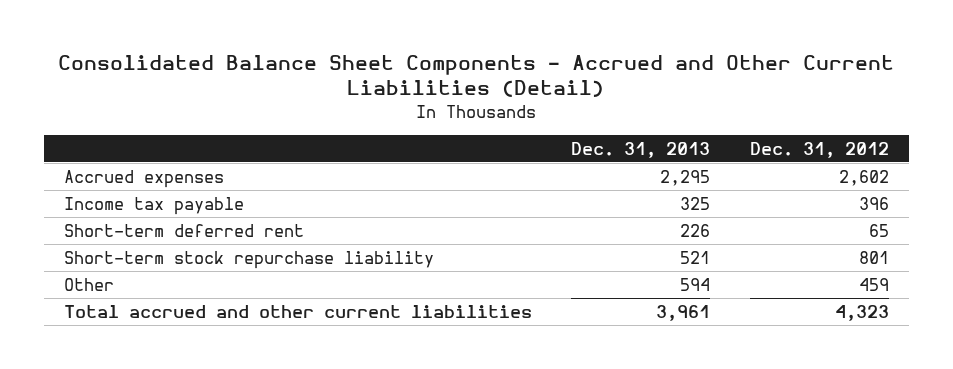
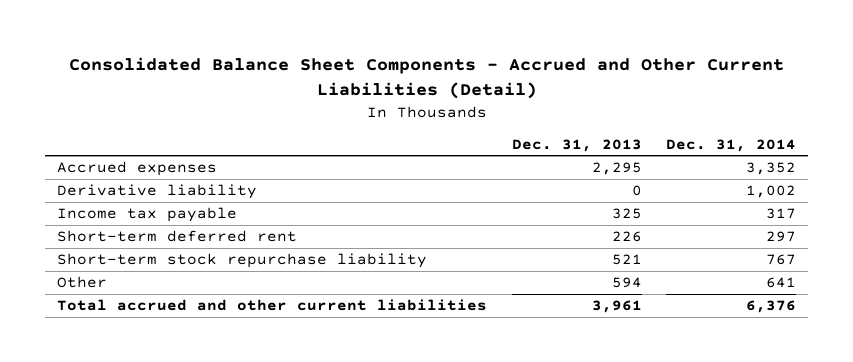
[750,141,890,158] Dec. 31, 2012 -> none
none -> [665,138,796,152] Dec. 31, 2014
none -> [57,184,258,200] Derivative liability

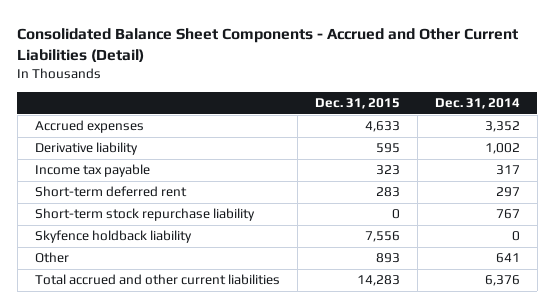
[511,138,642,152] Dec. 31, 2013 -> none
none -> [314,98,400,110] Dec. 31, 2015
none -> [34,230,192,244] Skyfence holdback liability

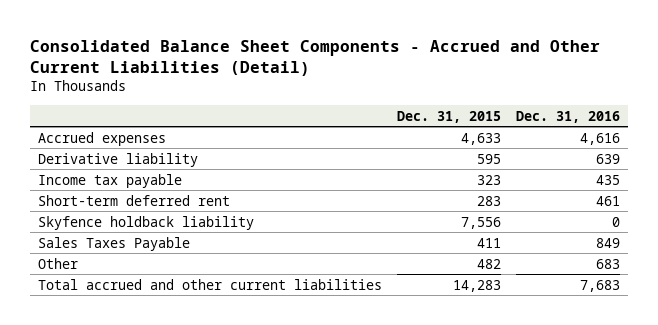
[434,98,520,110] Dec. 31, 2014 -> none
none -> [516,110,621,123] Dec. 31, 2016
[34,208,255,222] Short-term stock repurchase liability -> none
none -> [37,236,190,251] Sales Taxes Payable
[375,253,400,264] 893 -> [477,258,502,269] 482

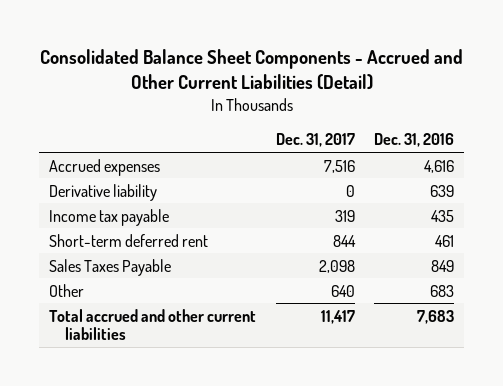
[397,110,502,123] Dec. 31, 2015 -> none
none -> [275,133,355,148] Dec. 31, 2017
[37,215,254,230] Skyfence holdback liability -> none

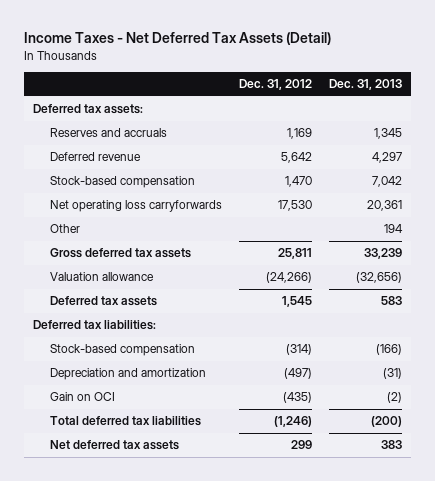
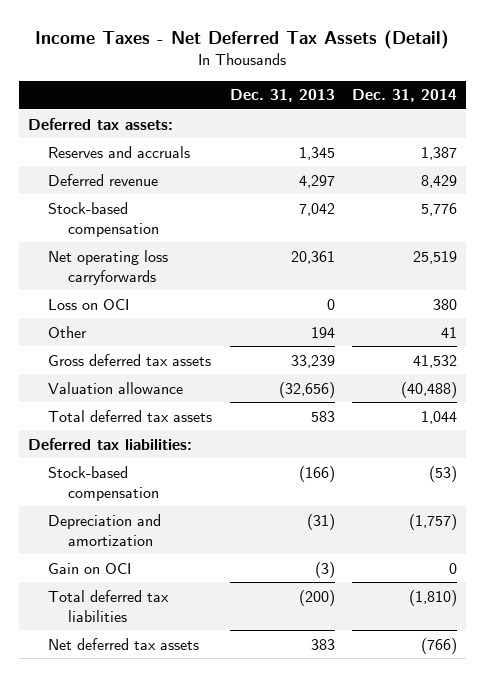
[238,79,312,91] Dec. 31, 2012 -> none
none -> [351,89,457,103] Dec. 31, 2014
none -> [48,298,130,310] Loss on OCI
[49,296,157,307] Deferred tax assets -> [48,409,213,422] Total deferred tax assets
[387,392,403,404] (2) -> [314,561,335,578] (3)

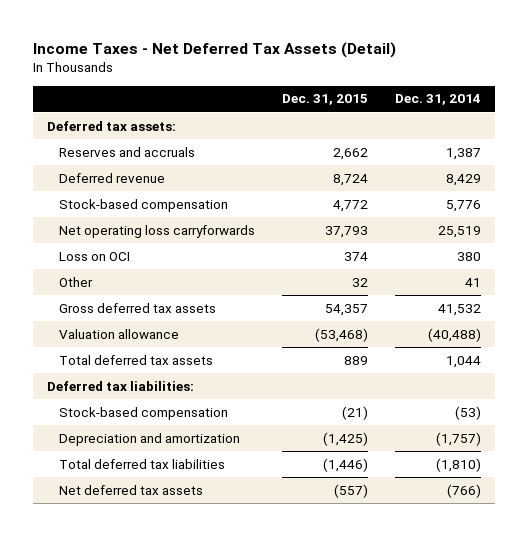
[229,89,335,103] Dec. 31, 2013 -> none
none -> [282,94,369,106] Dec. 31, 2015
[48,562,132,574] Gain on OCI -> none

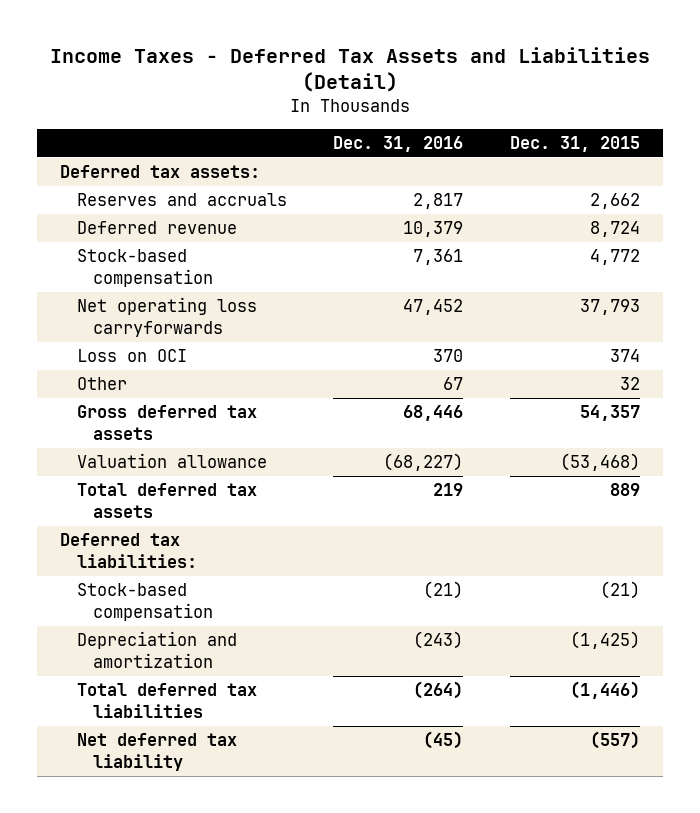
[32,41,396,58] Income Taxes - Net Deferred Tax Assets (Detail) -> [50,46,651,93] Income Taxes - Deferred Tax Assets and Liabilities (Detail)
[395,94,482,106] Dec. 31, 2014 -> none
none -> [333,136,464,153] Dec. 31, 2016
[58,484,203,495] Net deferred tax assets -> [76,733,237,771] Net deferred tax liability

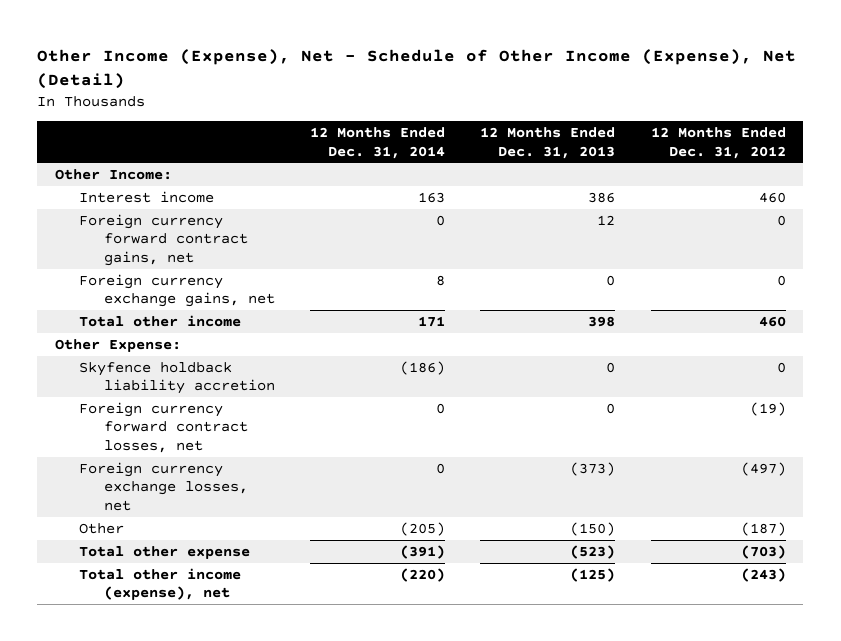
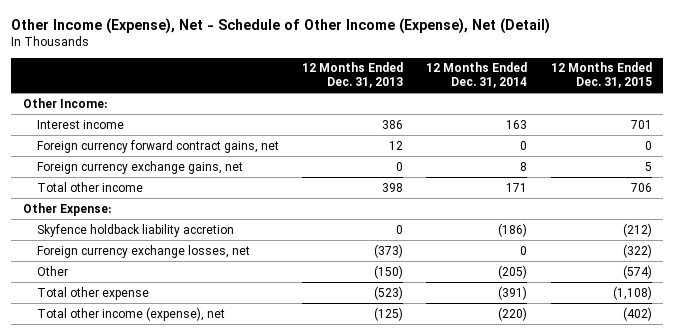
[650,127,786,159] 12 Months Ended Dec. 31, 2012 -> none
none -> [550,62,652,89] 12 Months Ended Dec. 31, 2015
[79,401,248,453] Foreign currency forward contract losses, net -> none

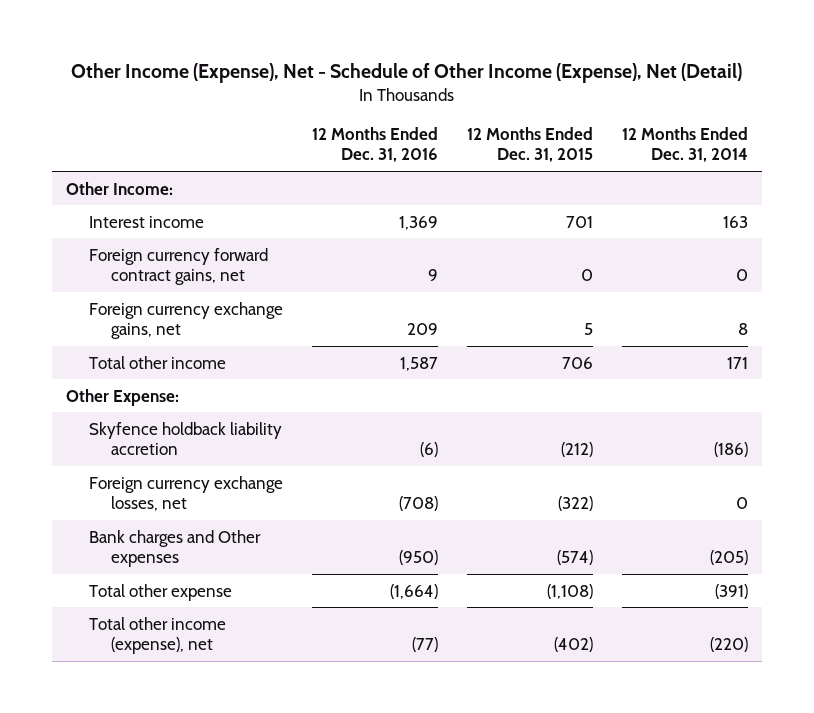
[301,62,403,89] 12 Months Ended Dec. 31, 2013 -> none
none -> [311,127,438,163] 12 Months Ended Dec. 31, 2016
[36,265,68,276] Other -> [88,529,261,567] Bank charges and Other expenses

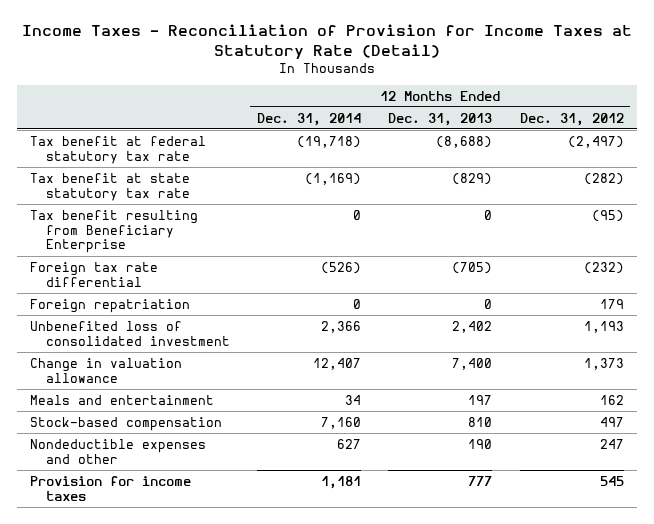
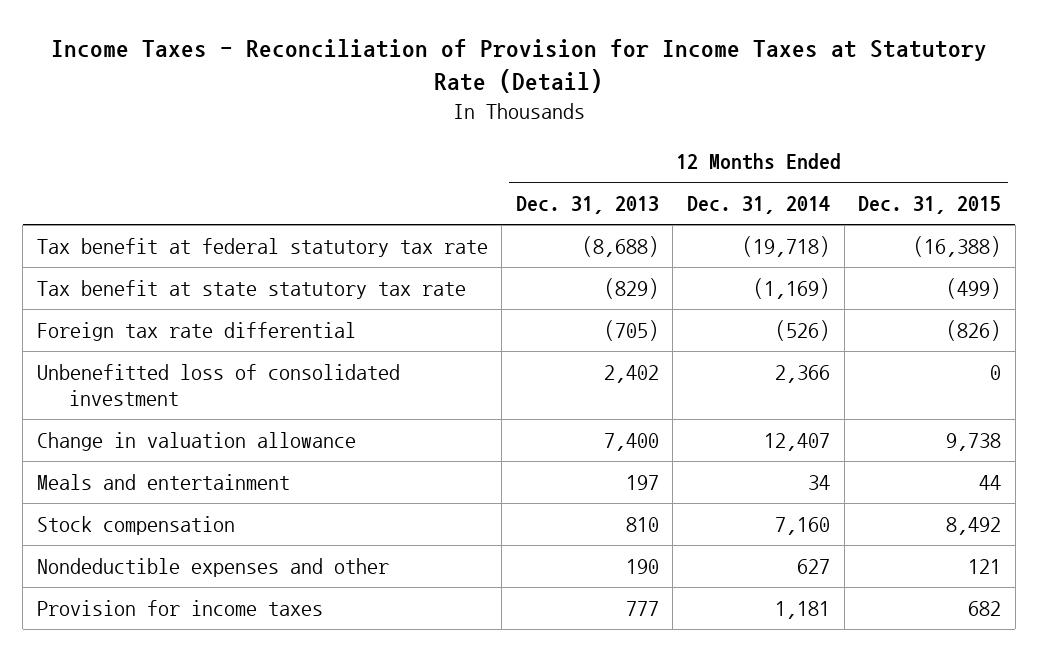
[519,112,624,126] Dec. 31, 2012 -> none
none -> [858,196,1002,215] Dec. 31, 2015
[30,209,199,254] Tax benefit resulting from Beneficiary Enterprise -> none
[30,298,191,313] Foreign repatriation -> none
[30,320,230,346] Unbenefited loss of consolidated investment -> [36,364,400,406] Unbenefitted loss of consolidated investment
[30,416,223,431] Stock-based compensation -> [36,516,235,536] Stock compensation

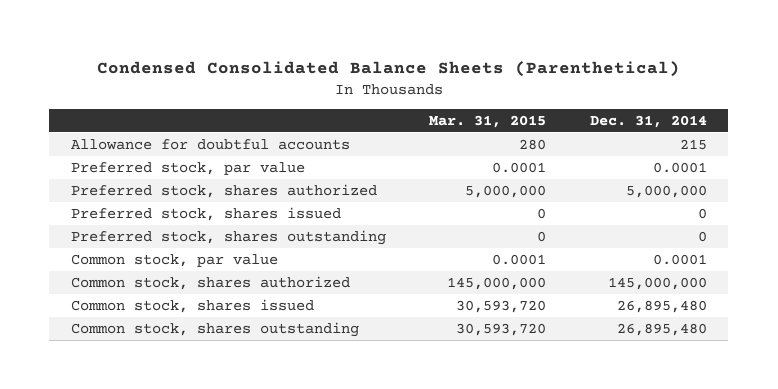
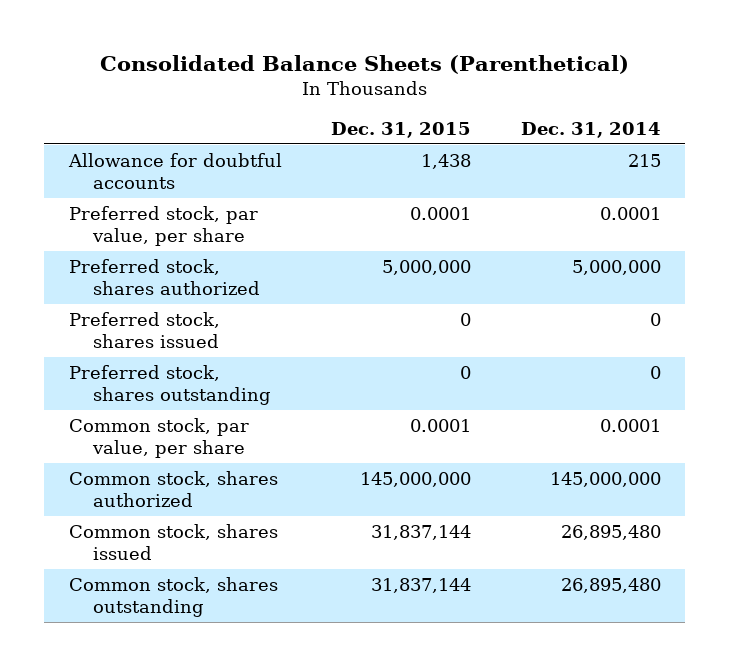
[96,60,680,77] Condensed Consolidated Balance Sheets (Parenthetical) -> [99,55,629,75] Consolidated Balance Sheets (Parenthetical)
[429,114,547,128] Mar. 31, 2015 -> none
none -> [331,122,472,139] Dec. 31, 2015
[70,161,305,175] Preferred stock, par value -> [68,205,258,247] Preferred stock, par value, per share
[70,253,278,267] Common stock, par value -> [68,417,249,459] Common stock, par value, per share

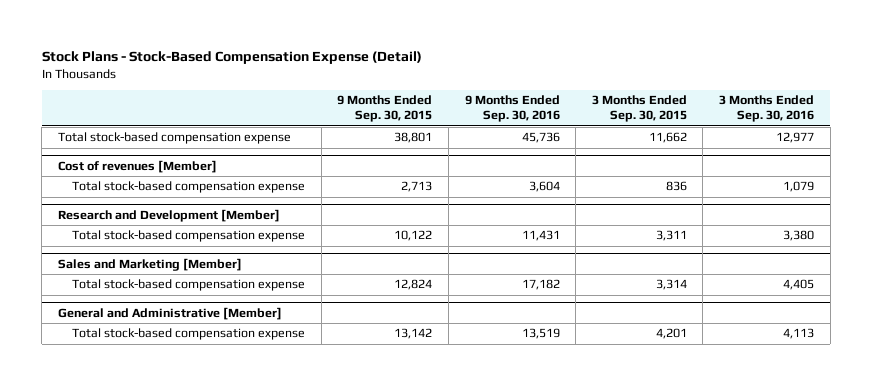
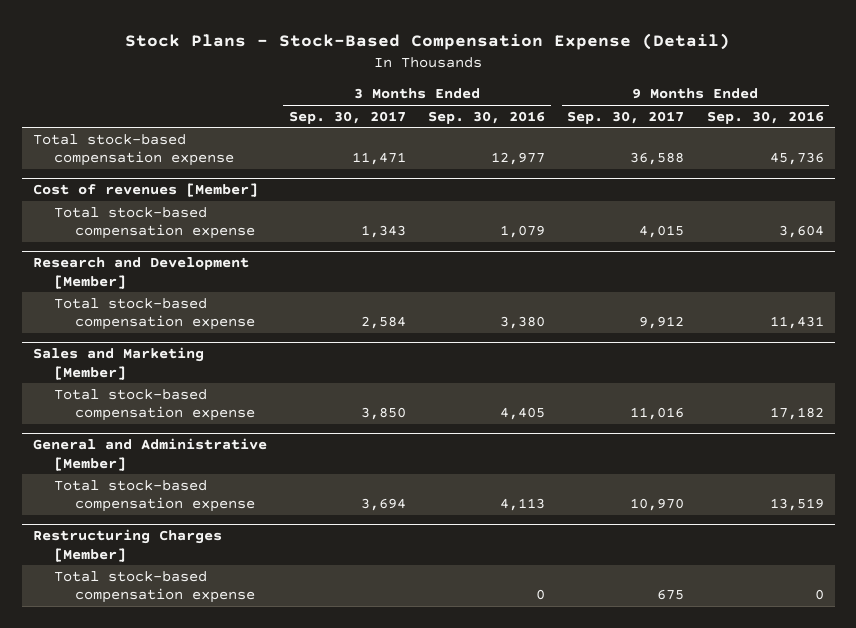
[337,95,433,123] 9 Months Ended Sep. 30, 2015 -> none
[591,95,687,123] 3 Months Ended Sep. 30, 2015 -> none
none -> [288,110,406,124] Sep. 30, 2017
none -> [567,110,685,124] Sep. 30, 2017
none -> [32,529,222,562] Restructuring Charges [Member]
none -> [53,570,256,604] Total stock-based compensation expense

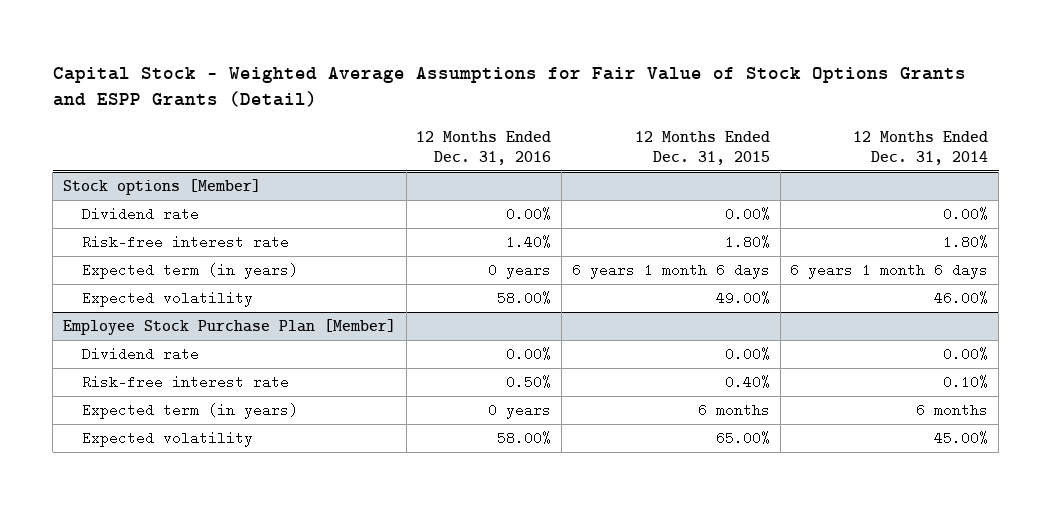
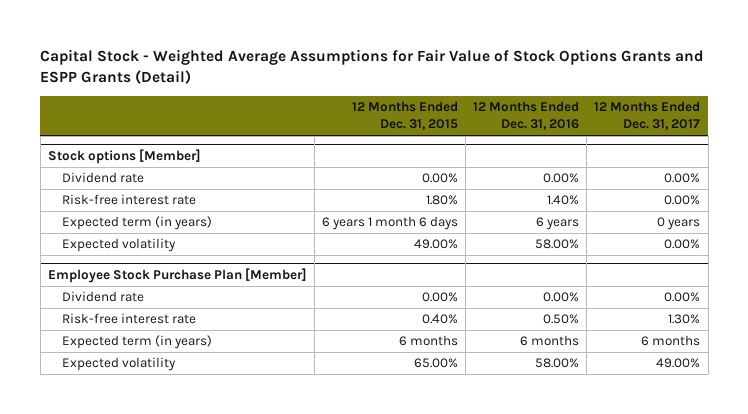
[853,130,989,165] 12 Months Ended Dec. 31, 2014 -> none
none -> [594,101,701,131] 12 Months Ended Dec. 31, 2017
[488,263,552,280] 0 years -> [536,217,580,231] 6 years
[488,403,552,420] 0 years -> [520,335,580,347] 6 months

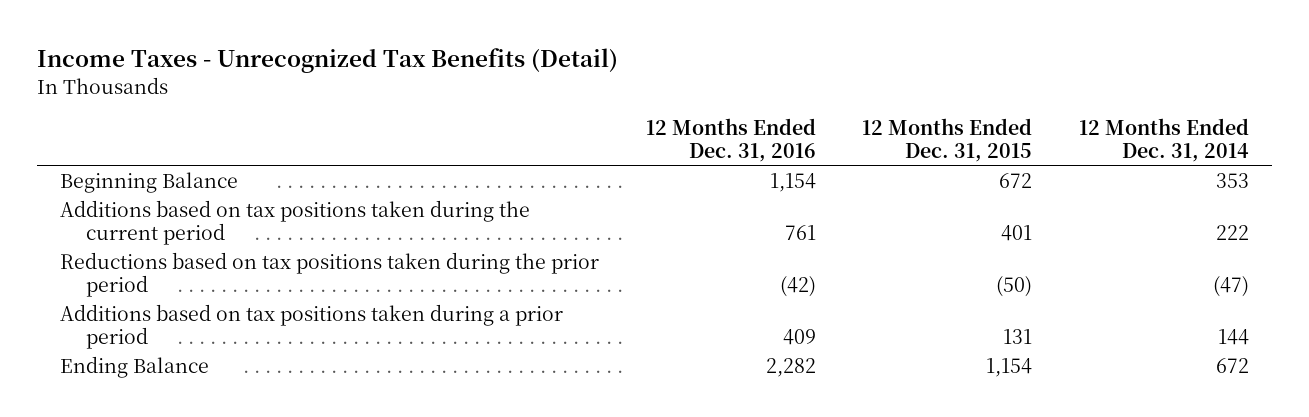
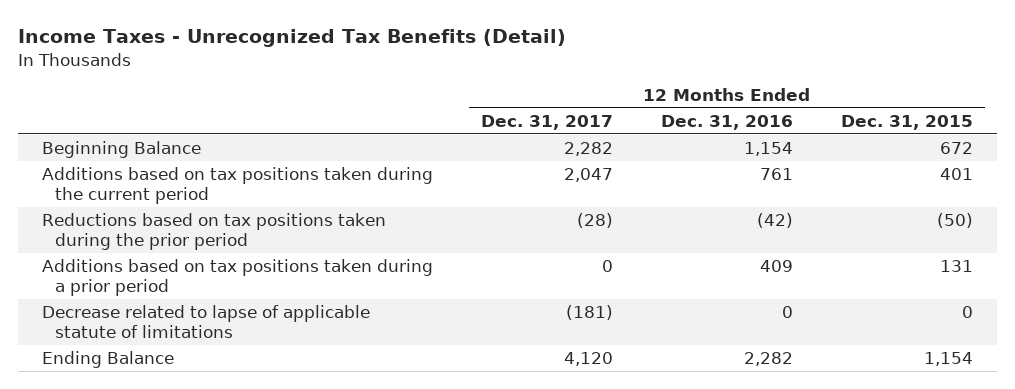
[1078,117,1249,162] 12 Months Ended Dec. 31, 2014 -> none
none -> [481,114,614,130] Dec. 31, 2017
none -> [41,304,370,339] Decrease related to lapse of applicable statute of limitations

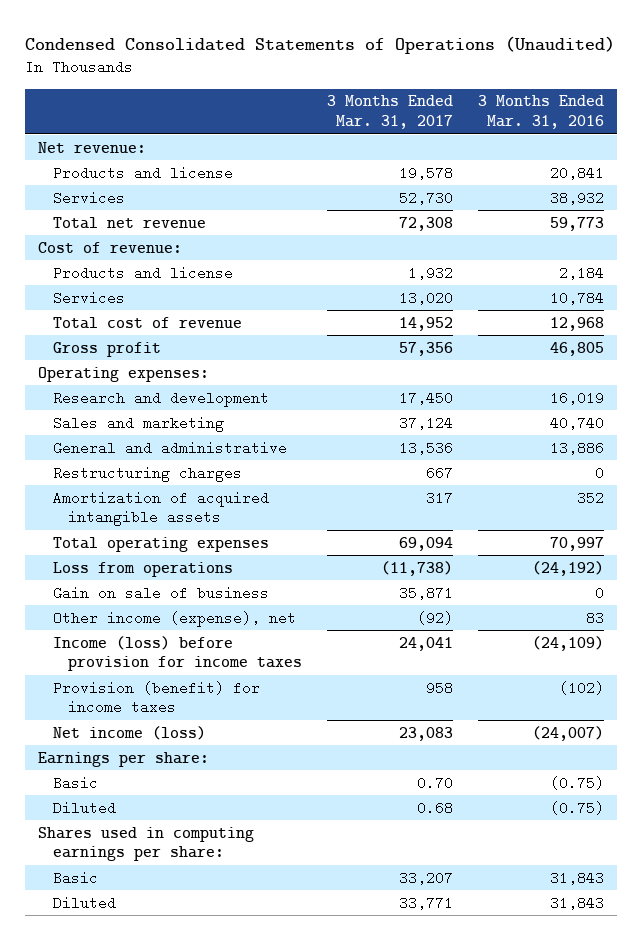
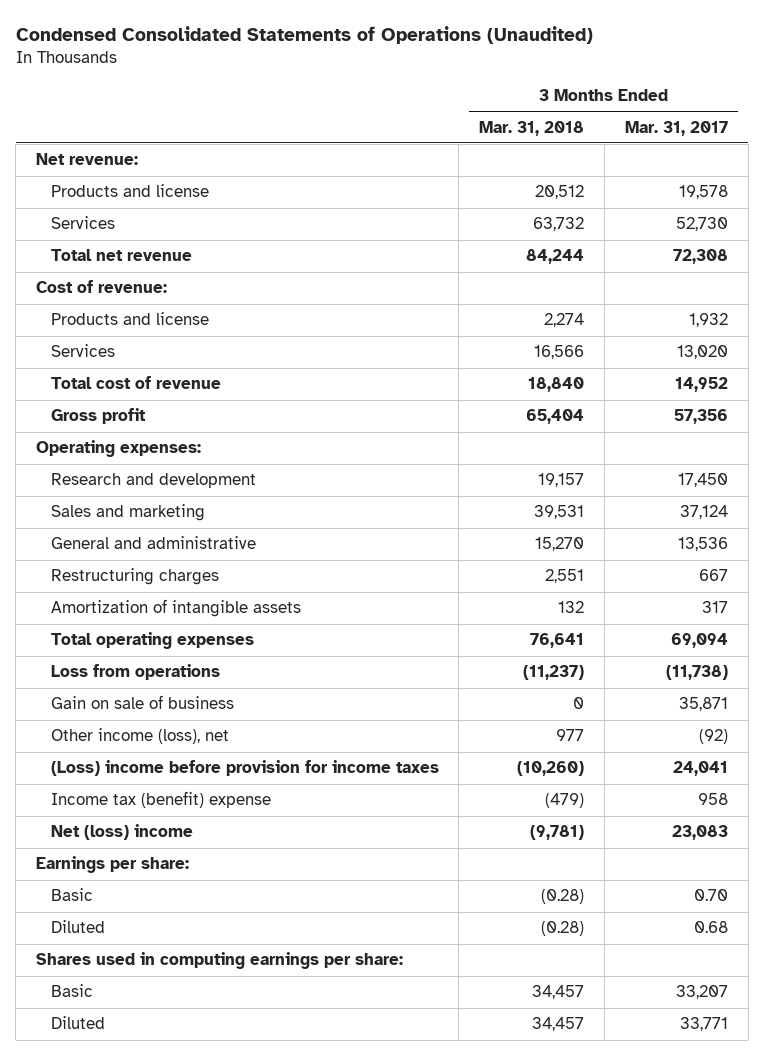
[478,95,605,129] 3 Months Ended Mar. 31, 2016 -> none
none -> [479,120,585,136] Mar. 31, 2018
[52,490,269,527] Amortization of acquired intangible assets -> [50,599,301,618] Amortization of intangible assets
[52,610,296,627] Other income (expense), net -> [50,728,229,745] Other income (loss), net
[52,635,302,672] Income (loss) before provision for income taxes -> [50,760,439,777] (Loss) income before provision for income taxes
[52,680,260,715] Provision (benefit) for income taxes -> [50,791,271,809] Income tax (benefit) expense
[52,725,206,740] Net income (loss) -> [50,824,193,841] Net (loss) income

